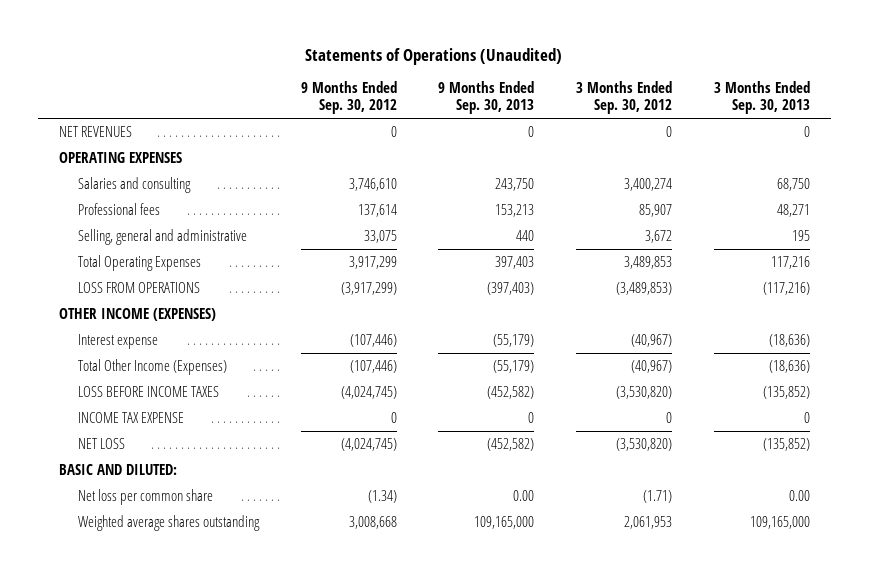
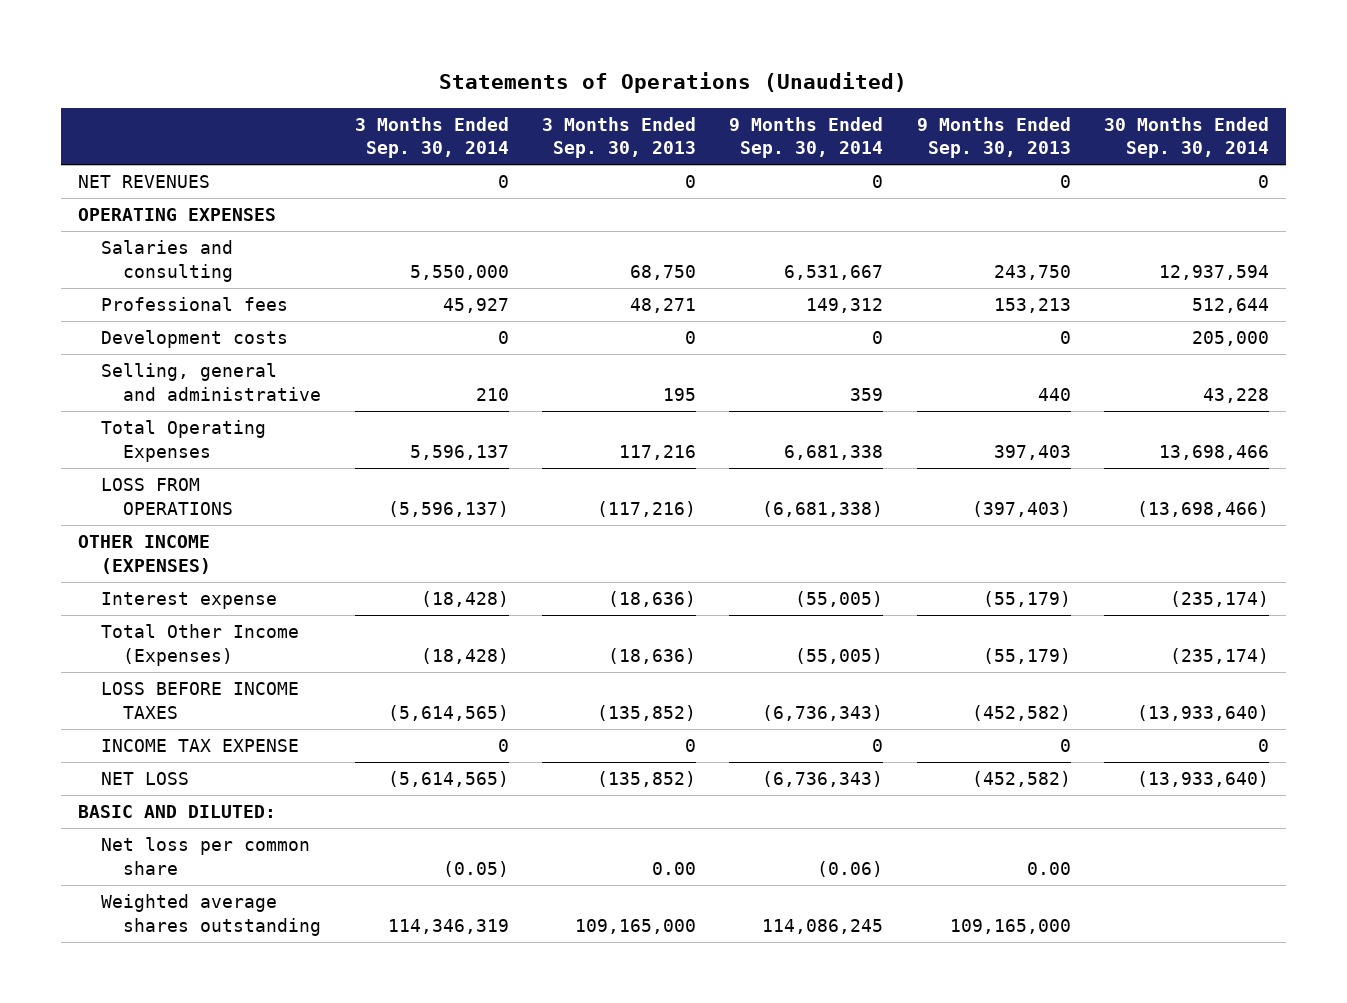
[300,81,397,115] 9 Months Ended Sep. 30, 2012 -> none
[576,81,673,115] 3 Months Ended Sep. 30, 2012 -> none
none -> [354,116,509,159] 3 Months Ended Sep. 30, 2014
none -> [729,116,884,159] 9 Months Ended Sep. 30, 2014
none -> [1104,116,1270,159] 30 Months Ended Sep. 30, 2014
none -> [100,330,288,349] Development costs

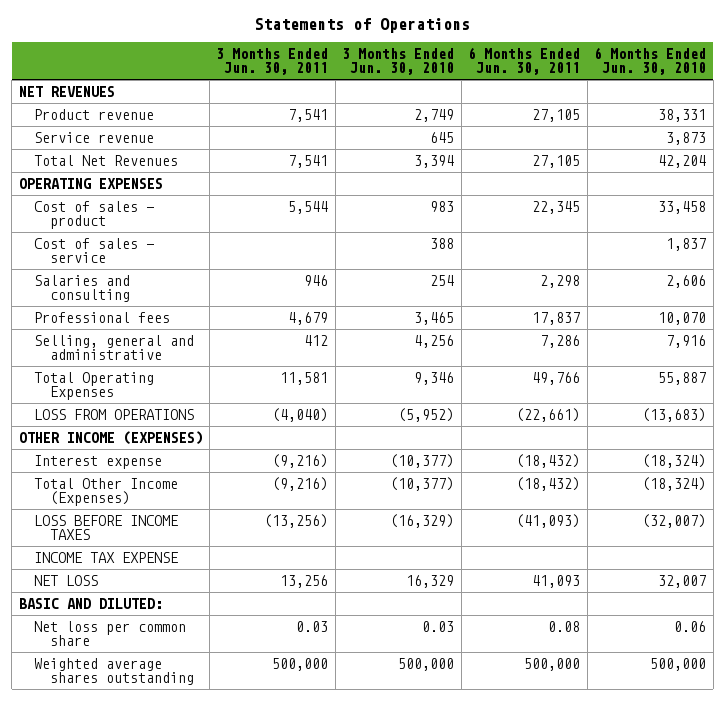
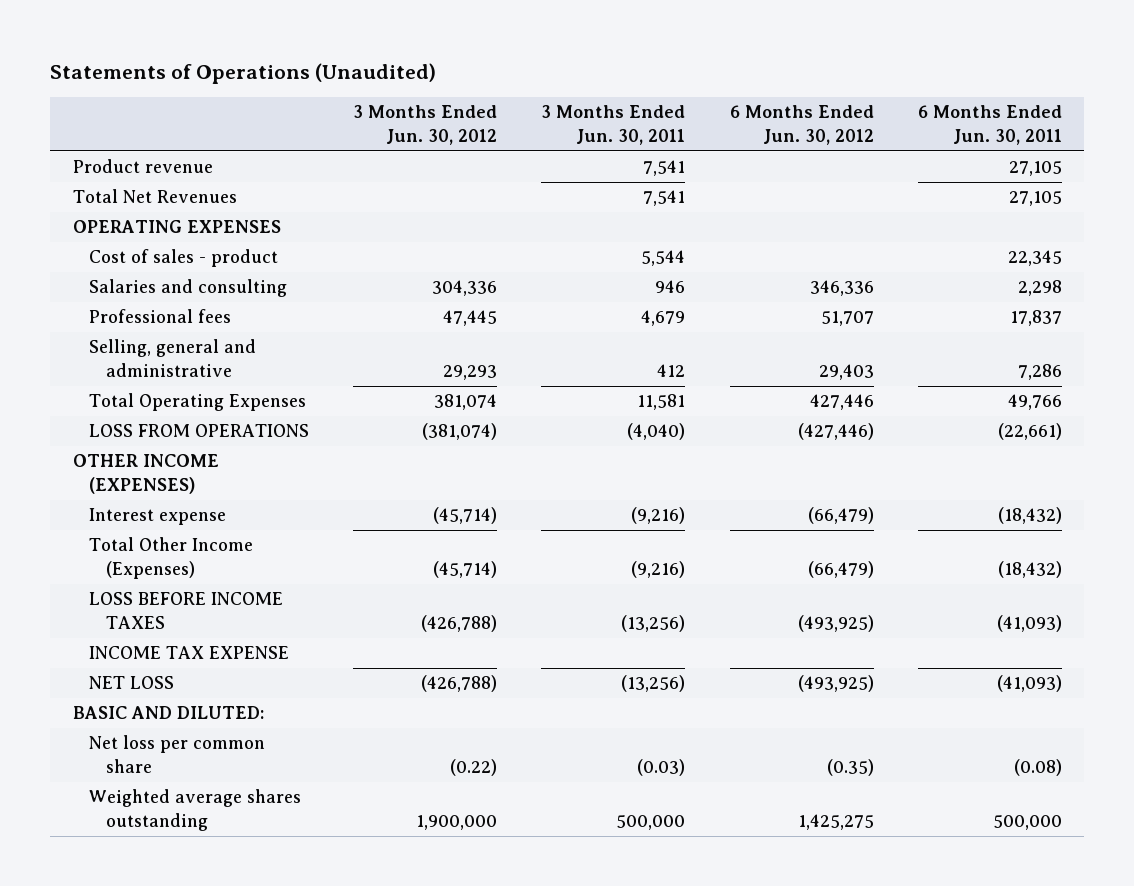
[254,18,471,34] Statements of Operations -> [50,62,437,84] Statements of Operations (Unaudited)
[342,47,455,76] 3 Months Ended Jun. 30, 2010 -> none
[594,46,707,76] 6 Months Ended Jun. 30, 2010 -> none
none -> [353,105,498,145] 3 Months Ended Jun. 30, 2012
none -> [729,105,874,145] 6 Months Ended Jun. 30, 2012
[18,85,115,97] NET REVENUES -> none
[34,131,155,143] Service revenue -> none
[34,237,155,264] Cost of sales - service -> none
[280,574,329,588] 13,256 -> [621,675,686,693] (13,256)
[532,574,581,588] 41,093 -> [996,675,1062,693] (41,093)
[296,620,329,632] 0.03 -> [637,758,686,776] (0.03)
[548,620,581,632] 0.08 -> [1013,758,1062,776] (0.08)

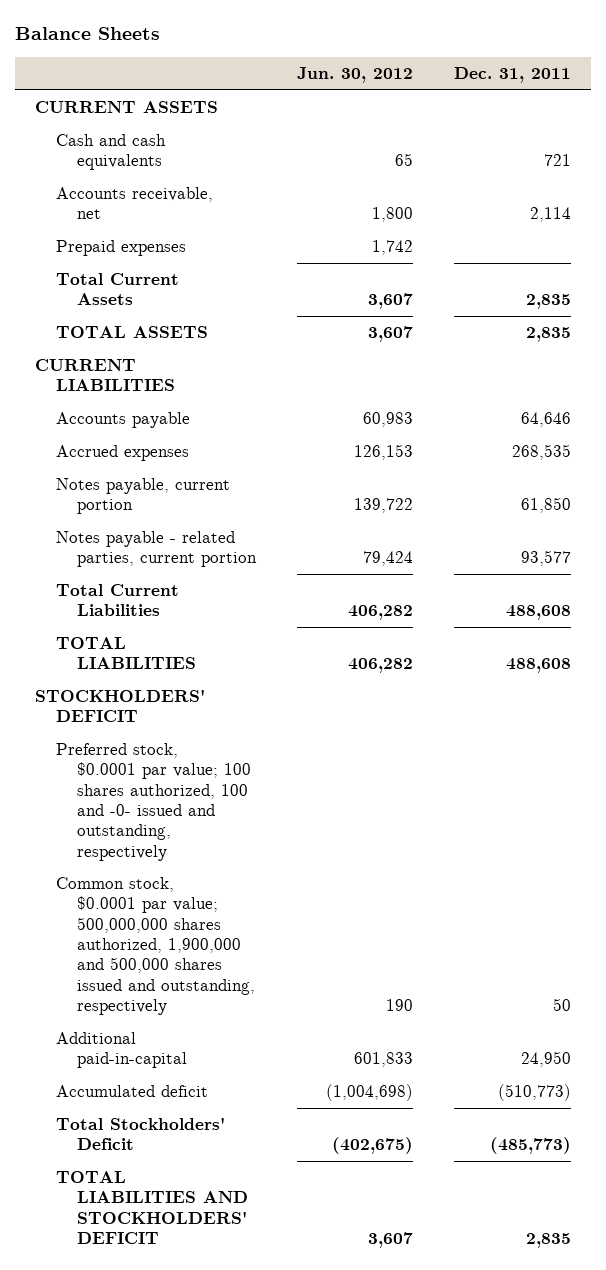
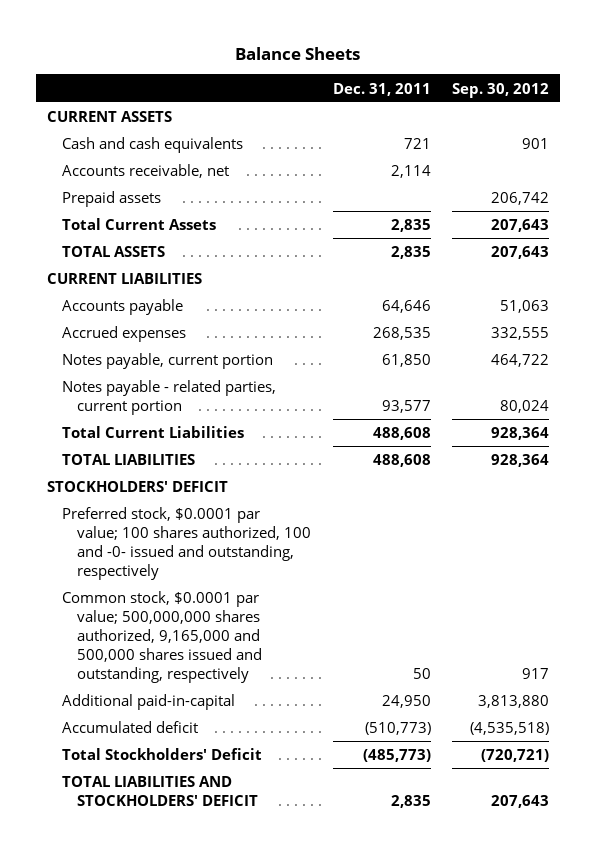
[297,67,414,84] Jun. 30, 2012 -> none
none -> [452,82,550,98] Sep. 30, 2012
[56,240,187,257] Prepaid expenses -> [62,191,162,208] Prepaid assets
[56,877,256,1016] Common stock, $0.0001 par value; 500,000,000 shares authorized, 1,900,000 and 500,000 shares issued and outstanding, respectively -> [62,591,262,683] Common stock, $0.0001 par value; 500,000,000 shares authorized, 9,165,000 and 500,000 shares issued and outstanding, respectively

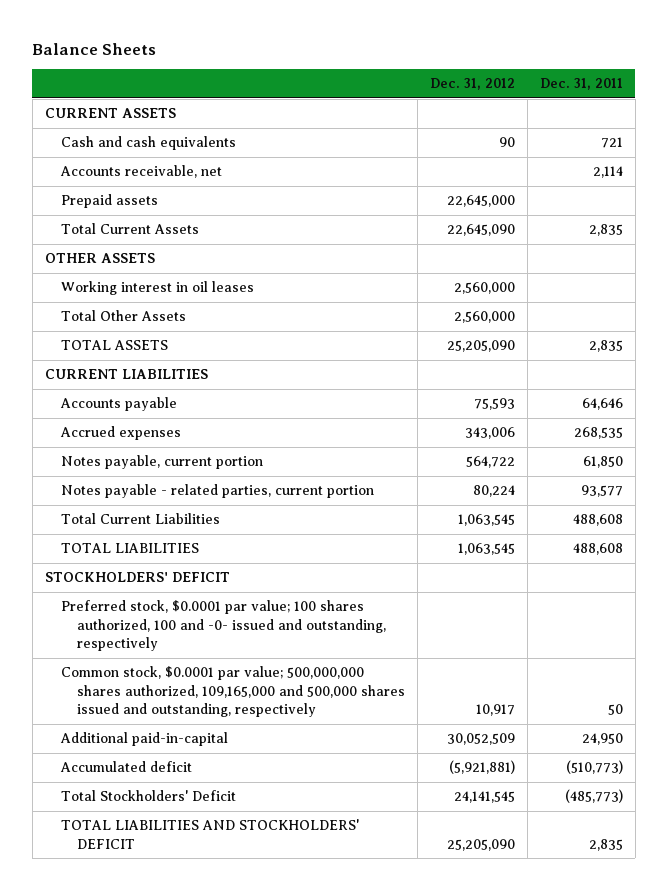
[452,82,550,98] Sep. 30, 2012 -> none
none -> [429,78,515,91] Dec. 31, 2012
none -> [44,253,155,264] OTHER ASSETS
none -> [60,281,254,296] Working interest in oil leases
none -> [60,310,186,322] Total Other Assets
[62,591,262,683] Common stock, $0.0001 par value; 500,000,000 shares authorized, 9,165,000 and 500,000 shares issued and outstanding, respectively -> [60,666,406,718] Common stock, $0.0001 par value; 500,000,000 shares authorized, 109,165,000 and 500,000 shares issued and outstanding, respectively

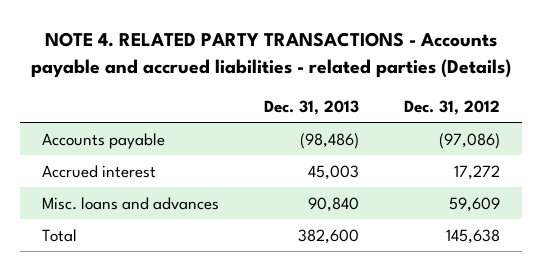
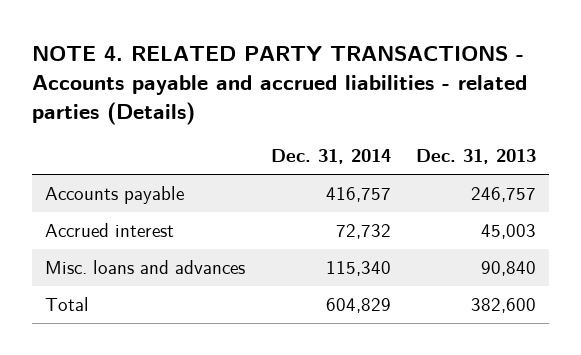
[403,99,500,115] Dec. 31, 2012 -> none
none -> [270,149,391,165] Dec. 31, 2014
[299,132,359,149] (98,486) -> [470,187,536,203] 246,757

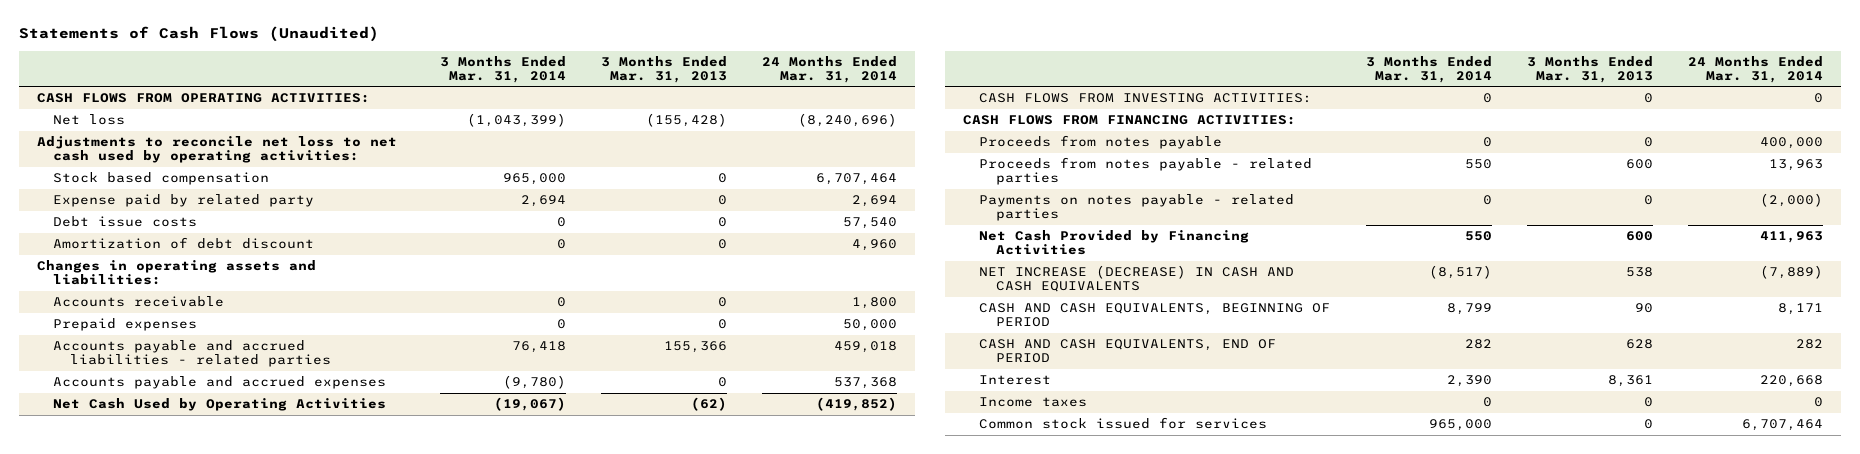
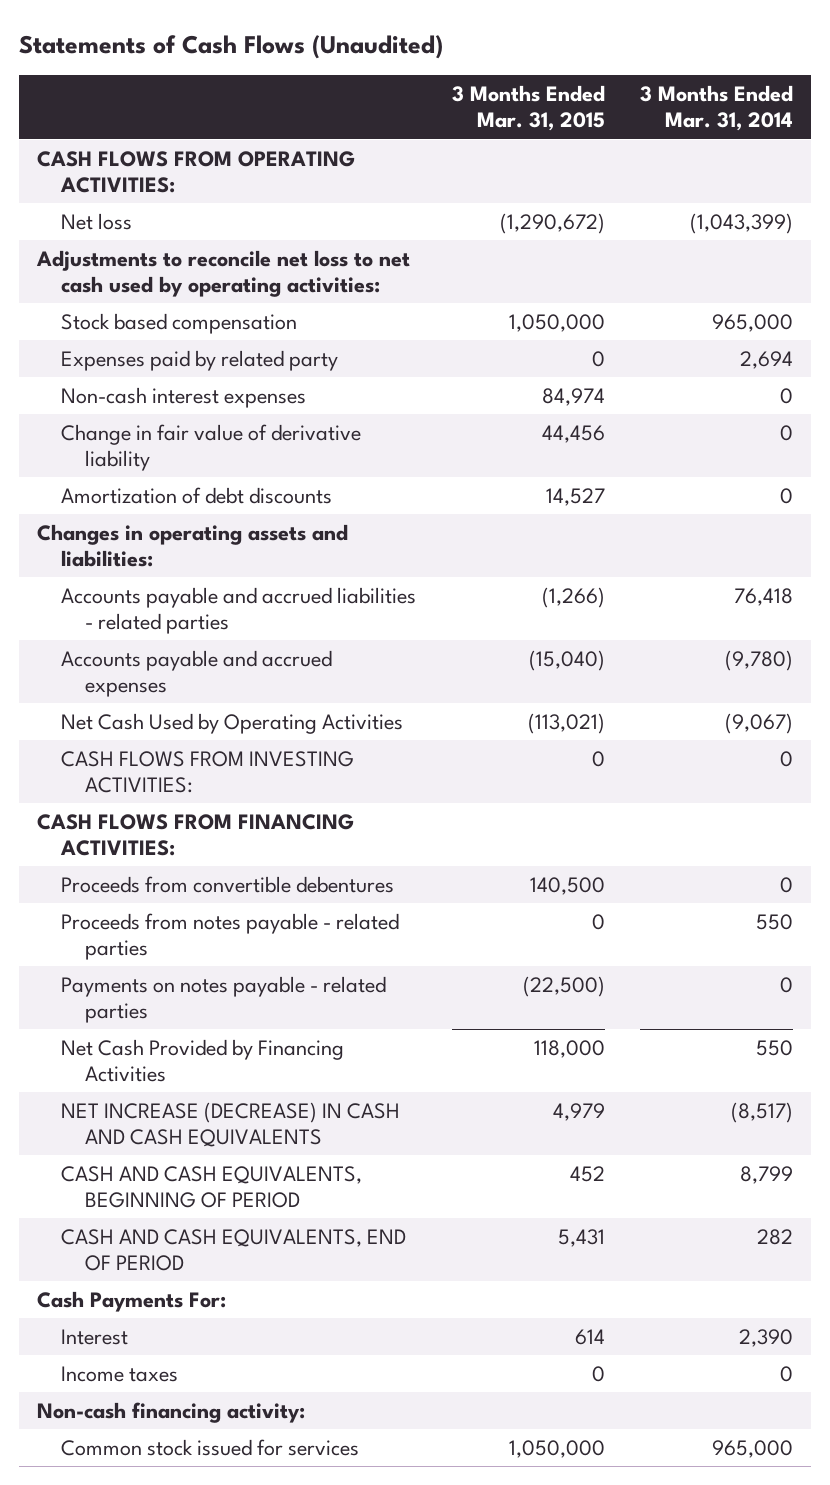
[600,55,727,83] 3 Months Ended Mar. 31, 2013 -> none
[762,55,898,83] 24 Months Ended Mar. 31, 2014 -> none
none -> [451,85,605,132] 3 Months Ended Mar. 31, 2015
[53,216,198,228] Debt issue costs -> none
[53,194,315,208] Expense paid by related party -> [61,349,339,371] Expenses paid by related party
none -> [61,386,307,408] Non-cash interest expenses
none -> [61,423,362,472] Change in fair value of derivative liability
[53,237,315,250] Amortization of debt discount -> [61,486,333,504] Amortization of debt discounts
[53,296,225,308] Accounts receivable -> none
[53,318,198,332] Prepaid expenses -> none
[493,397,566,412] (19,067) -> [725,712,794,734] (9,067)
[979,135,1223,150] Proceeds from notes payable -> none
none -> [61,875,395,893] Proceeds from convertible debentures
none -> [36,1290,226,1312] Cash Payments For:
none -> [36,1401,305,1423] Non-cash financing activity:

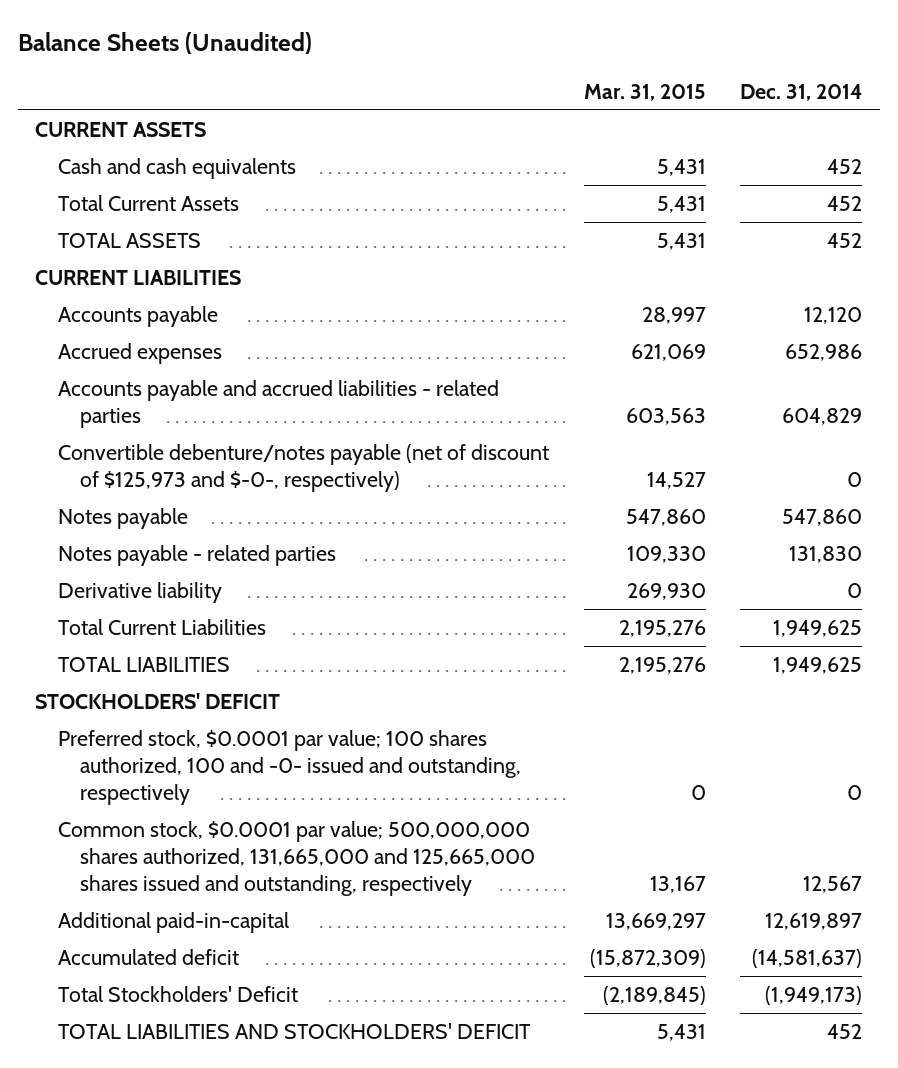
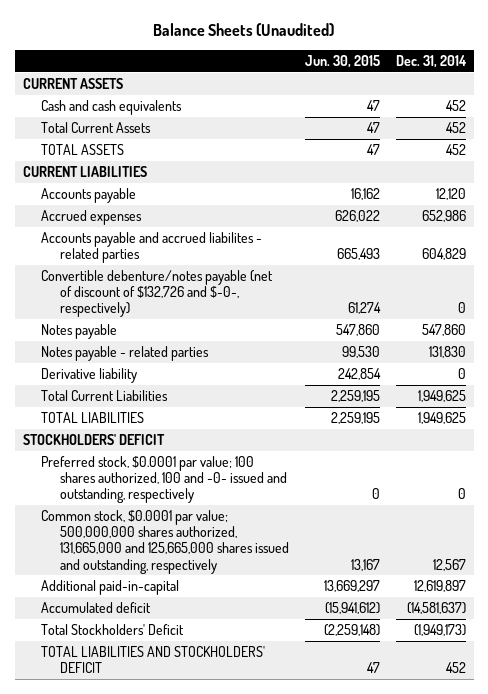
[583,83,706,101] Mar. 31, 2015 -> none
none -> [304,54,380,68] Jun. 30, 2015
[57,380,499,429] Accounts payable and accrued liabilities - related parties -> [41,231,263,264] Accounts payable and accrued liabilites - related parties
[57,444,549,493] Convertible debenture/notes payable (net of discount of $125,973 and $-0-, respectively) -> [41,269,274,318] Convertible debenture/notes payable (net of discount of $132,726 and $-0-, respectively)

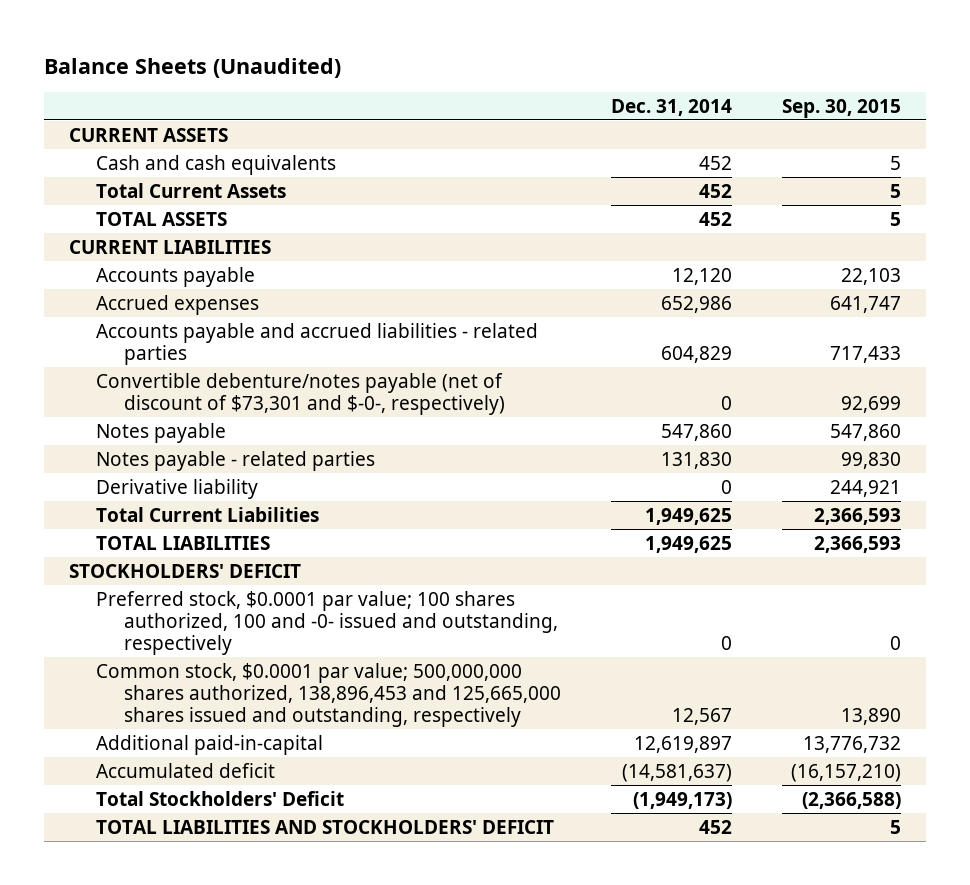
[304,54,380,68] Jun. 30, 2015 -> none
none -> [781,98,901,118] Sep. 30, 2015
[41,231,263,264] Accounts payable and accrued liabilites - related parties -> [96,322,539,365] Accounts payable and accrued liabilities - related parties
[41,269,274,318] Convertible debenture/notes payable (net of discount of $132,726 and $-0-, respectively) -> [96,372,505,415] Convertible debenture/notes payable (net of discount of $73,301 and $-0-, respectively)
[41,509,289,574] Common stock, $0.0001 par value; 500,000,000 shares authorized, 131,665,000 and 125,665,000 shares issued and outstanding, respectively -> [96,662,561,728] Common stock, $0.0001 par value; 500,000,000 shares authorized, 138,896,453 and 125,665,000 shares issued and outstanding, respectively

